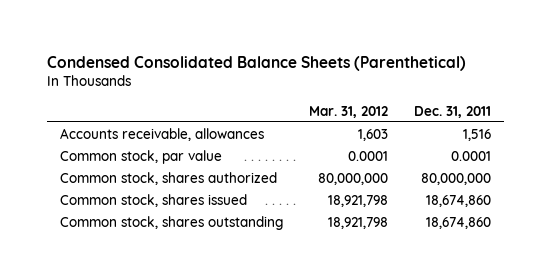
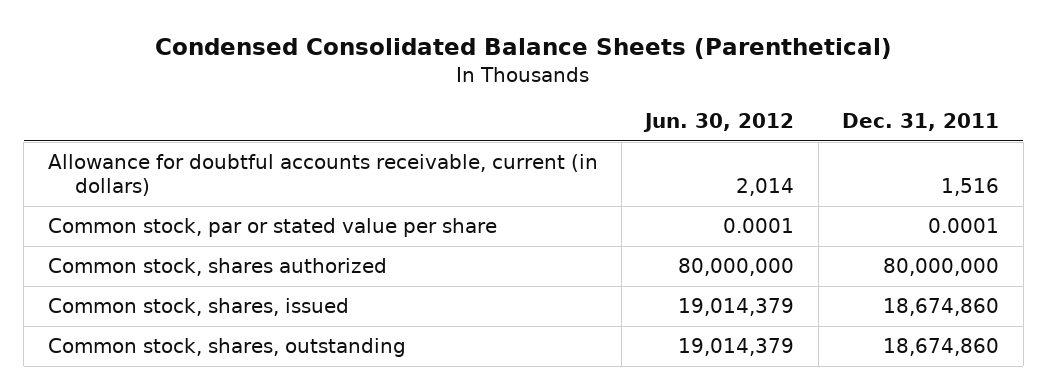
[308,105,388,118] Mar. 31, 2012 -> none
none -> [643,113,795,133] Jun. 30, 2012
[60,127,265,141] Accounts receivable, allowances -> [47,154,598,197] Allowance for doubtful accounts receivable, current (in dollars)
[60,149,223,164] Common stock, par value -> [47,218,497,238] Common stock, par or stated value per share
[60,193,248,207] Common stock, shares issued -> [47,298,349,317] Common stock, shares, issued
[60,215,284,230] Common stock, shares outstanding -> [47,338,406,358] Common stock, shares, outstanding

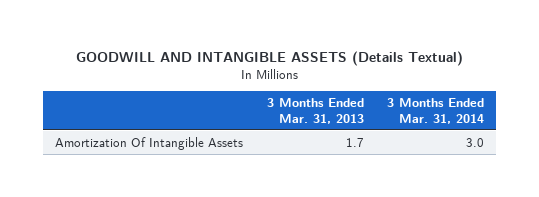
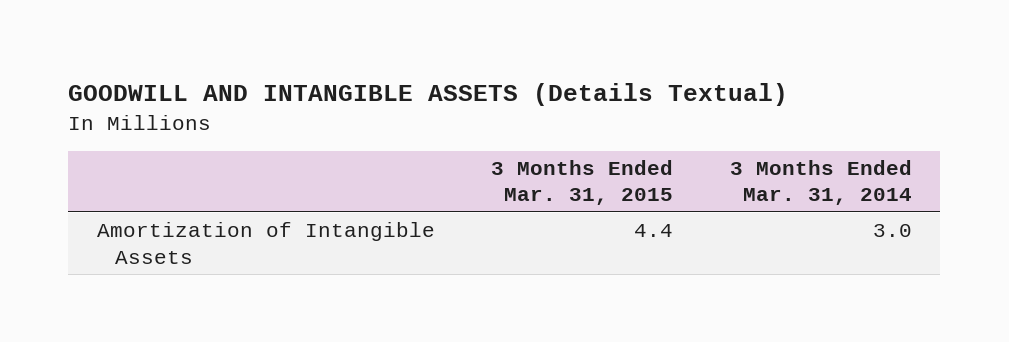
[266,98,364,124] 3 Months Ended Mar. 31, 2013 -> none
none -> [491,159,674,206] 3 Months Ended Mar. 31, 2015
[54,136,243,150] Amortization Of Intangible Assets -> [96,222,435,264] Amortization of Intangible Assets

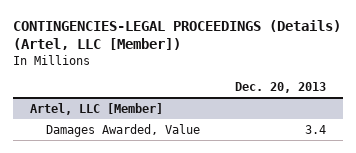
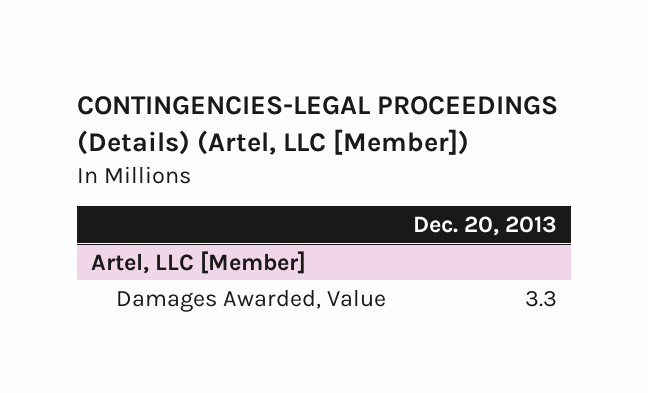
[304,124,326,134] 3.4 -> [525,290,558,307] 3.3

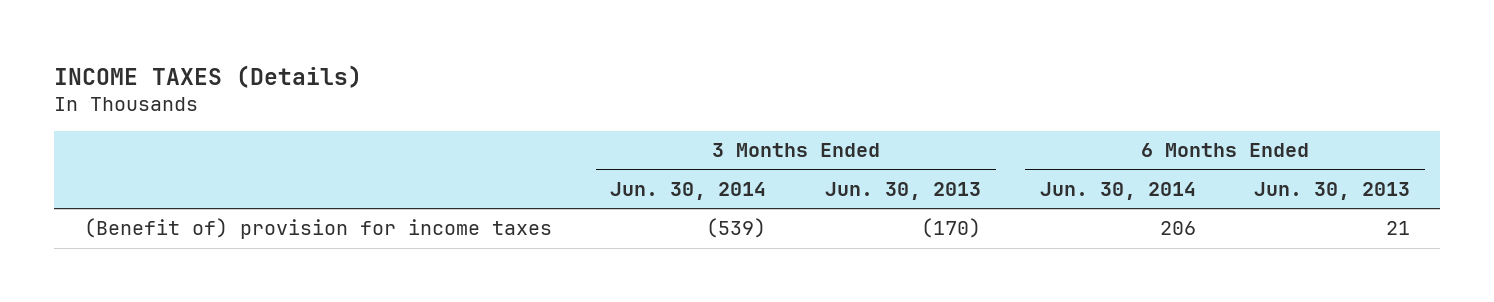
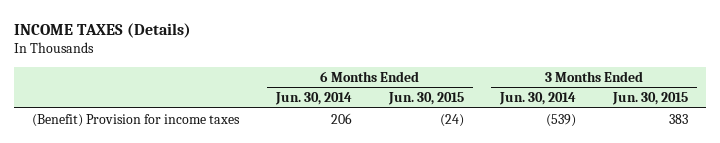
[824,182,981,201] Jun. 30, 2013 -> none
[1254,182,1411,201] Jun. 30, 2013 -> none
none -> [387,92,464,106] Jun. 30, 2015
none -> [612,92,689,106] Jun. 30, 2015
[83,218,552,240] (Benefit of) provision for income taxes -> [32,113,241,127] (Benefit) Provision for income taxes

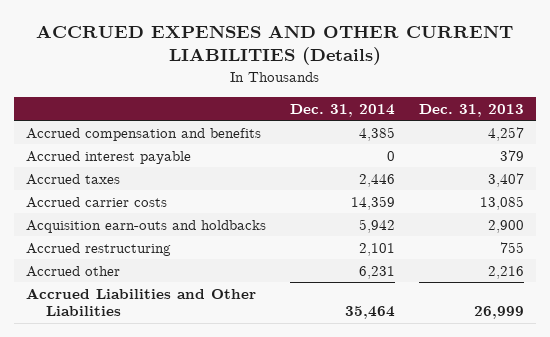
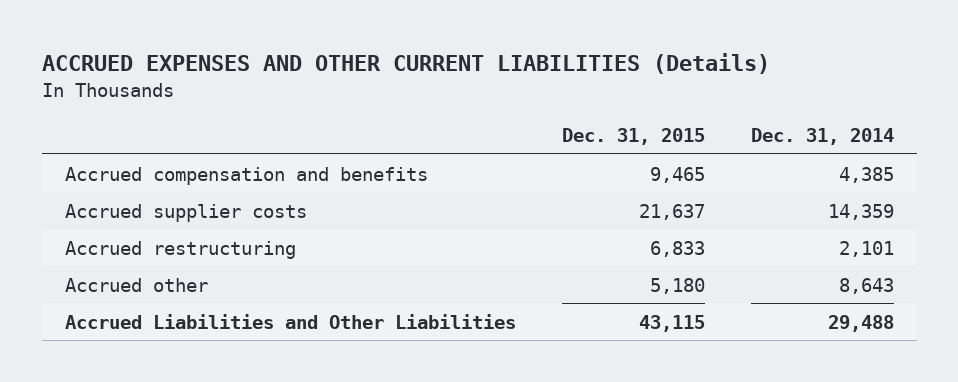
[419,103,525,117] Dec. 31, 2013 -> none
none -> [561,128,705,146] Dec. 31, 2015
[26,150,192,164] Accrued interest payable -> none
[26,173,121,185] Accrued taxes -> none
[26,219,267,233] Acquisition earn-outs and holdbacks -> none
[26,196,168,208] Accrued carrier costs -> [64,203,307,222] Accrued supplier costs
[359,265,396,279] 6,231 -> [838,277,894,294] 8,643
[345,306,396,320] 35,464 -> [827,314,894,332] 29,488

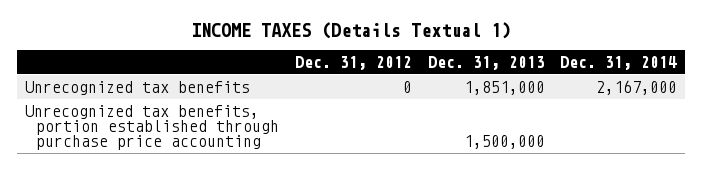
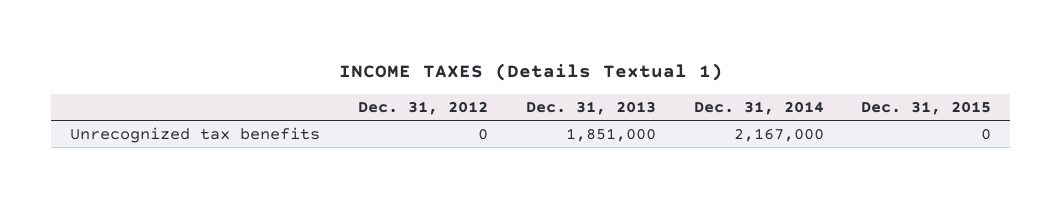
none -> [861,100,992,115] Dec. 31, 2015
[25,104,280,151] Unrecognized tax benefits, portion established through purchase price accounting -> none

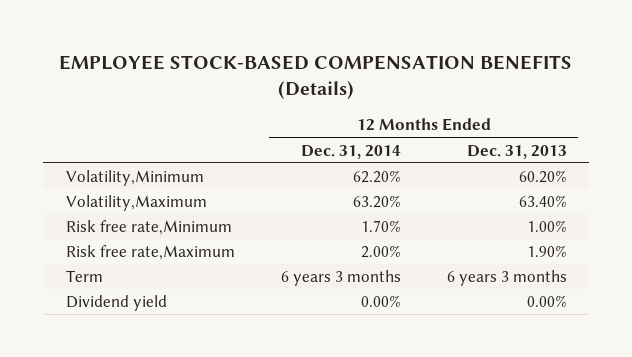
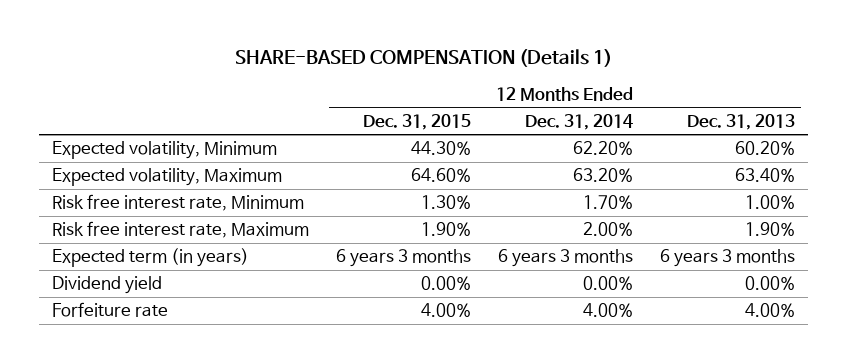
[59,55,573,100] EMPLOYEE STOCK-BASED COMPENSATION BENEFITS (Details) -> [235,49,613,68] SHARE-BASED COMPENSATION (Details 1)
none -> [363,113,472,130] Dec. 31, 2015
[65,170,204,187] Volatility,Minimum -> [52,141,278,160] Expected volatility, Minimum
[65,195,207,212] Volatility,Maximum -> [52,168,283,187] Expected volatility, Maximum
[65,220,232,236] Risk free rate,Minimum -> [52,194,305,212] Risk free interest rate, Minimum
[65,245,235,261] Risk free rate,Maximum -> [52,221,310,239] Risk free interest rate, Maximum
[65,270,103,283] Term -> [52,248,250,268] Expected term (in years)
none -> [52,302,169,318] Forfeiture rate

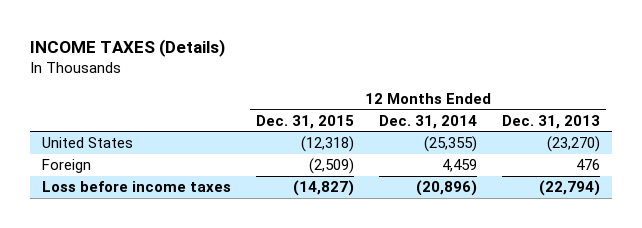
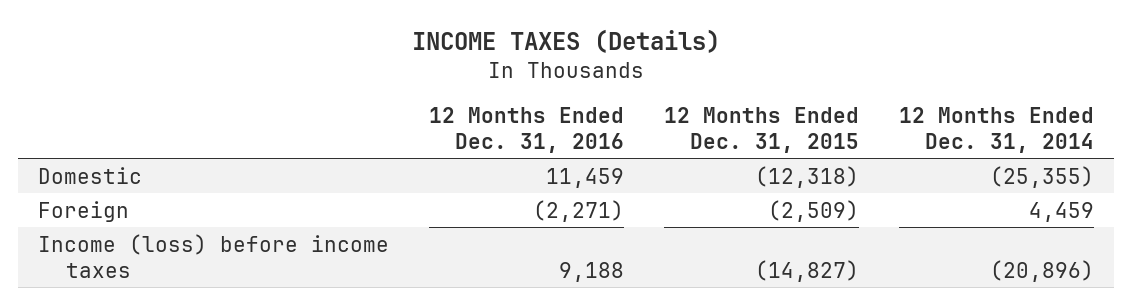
[501,114,600,129] Dec. 31, 2013 -> none
none -> [429,106,625,153] 12 Months Ended Dec. 31, 2016
[42,137,134,149] United States -> [38,166,143,184] Domestic
[42,181,232,193] Loss before income taxes -> [38,233,390,278] Income (loss) before income taxes

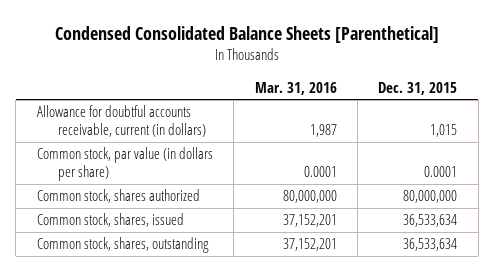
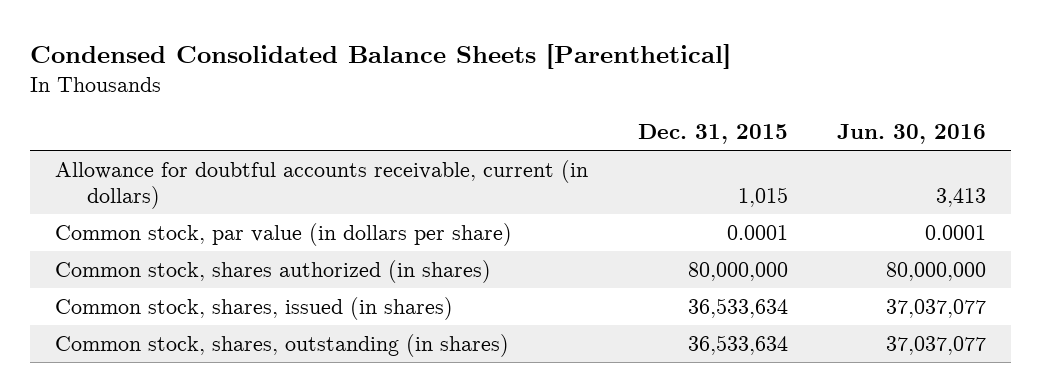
[254,81,337,95] Mar. 31, 2016 -> none
none -> [837,124,987,145] Jun. 30, 2016
[36,189,200,204] Common stock, shares authorized -> [54,259,491,283] Common stock, shares authorized (in shares)
[36,213,184,228] Common stock, shares, issued -> [54,296,453,320] Common stock, shares, issued (in shares)
[36,237,209,254] Common stock, shares, outstanding -> [54,333,509,357] Common stock, shares, outstanding (in shares)

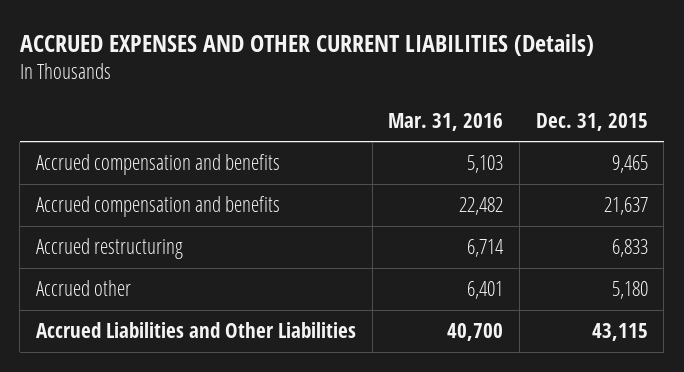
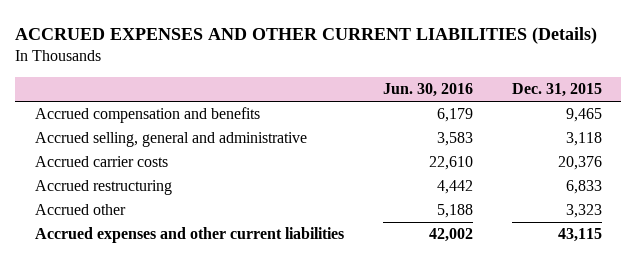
[388,112,504,131] Mar. 31, 2016 -> none
none -> [382,83,473,98] Jun. 30, 2016
[36,196,281,218] Accrued compensation and benefits -> none
none -> [34,132,307,148] Accrued selling, general and administrative
none -> [34,156,168,168] Accrued carrier costs
[611,281,648,300] 5,180 -> [565,204,602,219] 3,323
[36,322,357,339] Accrued Liabilities and Other Liabilities -> [34,227,344,244] Accrued expenses and other current liabilities

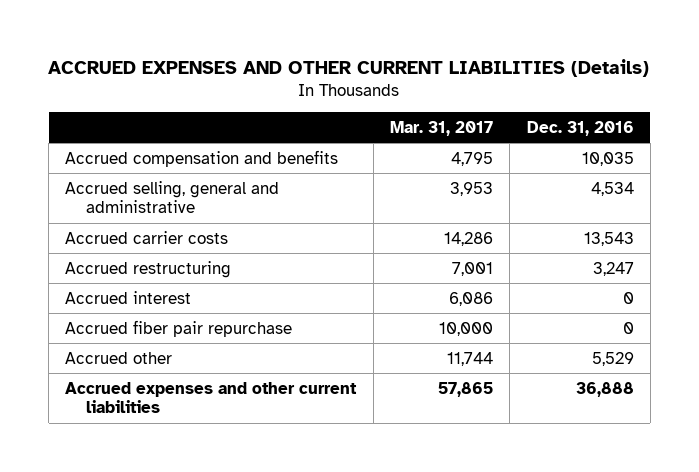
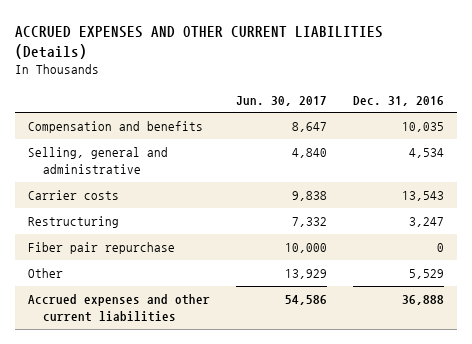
[389,120,493,136] Mar. 31, 2017 -> none
none -> [236,95,328,106] Jun. 30, 2017
[65,290,192,304] Accrued interest -> none
[65,149,339,167] Accrued compensation and benefits -> [28,121,204,134] Compensation and benefits
[65,180,280,214] Accrued selling, general and administrative -> [28,147,169,174] Selling, general and administrative
[65,230,229,244] Accrued carrier costs -> [28,190,120,201] Carrier costs
[65,260,232,278] Accrued restructuring -> [28,216,120,229] Restructuring
[65,319,293,337] Accrued fiber pair repurchase -> [28,242,176,255] Fiber pair repurchase
[65,351,173,364] Accrued other -> [28,268,64,279] Other

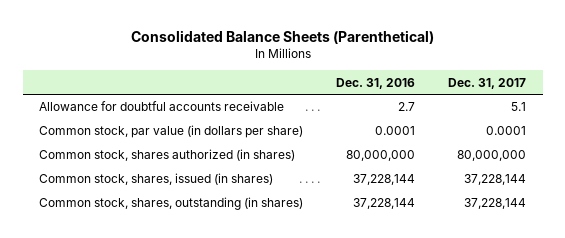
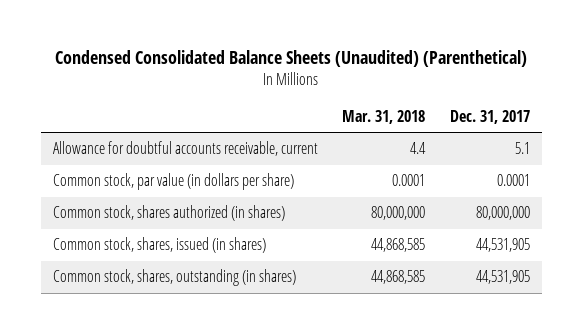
[130,29,434,44] Consolidated Balance Sheets (Parenthetical) -> [55,50,528,68] Condensed Consolidated Balance Sheets (Unaudited) (Parenthetical)
[336,77,416,89] Dec. 31, 2016 -> none
none -> [342,109,426,124] Mar. 31, 2018
[39,101,285,112] Allowance for doubtful accounts receivable -> [52,141,318,157] Allowance for doubtful accounts receivable, current
[464,174,527,186] 37,228,144 -> [475,238,530,253] 44,531,905
[464,198,527,210] 37,228,144 -> [475,270,530,285] 44,531,905

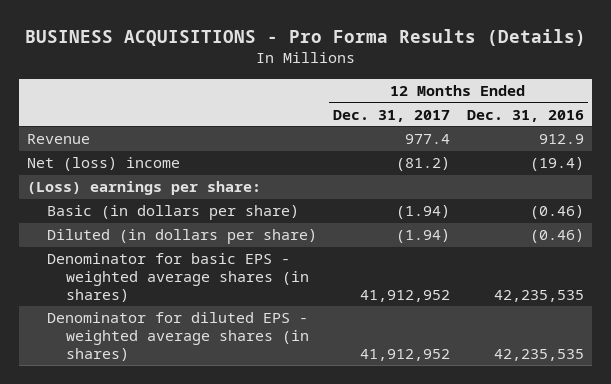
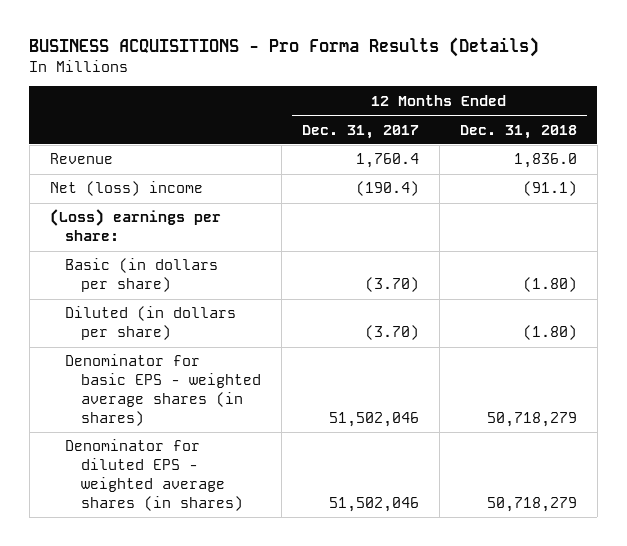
[466,109,584,122] Dec. 31, 2016 -> none
none -> [459,124,577,139] Dec. 31, 2018
[405,134,451,145] 977.4 -> [355,153,419,169] 1,760.4
[396,157,451,172] (81.2) -> [355,181,419,197] (190.4)
[396,205,451,220] (1.94) -> [364,277,419,293] (3.70)
[396,229,451,244] (1.94) -> [364,325,419,341] (3.70)
[360,289,451,302] 41,912,952 -> [328,412,419,428] 51,502,046
[360,348,451,361] 41,912,952 -> [328,497,419,513] 51,502,046

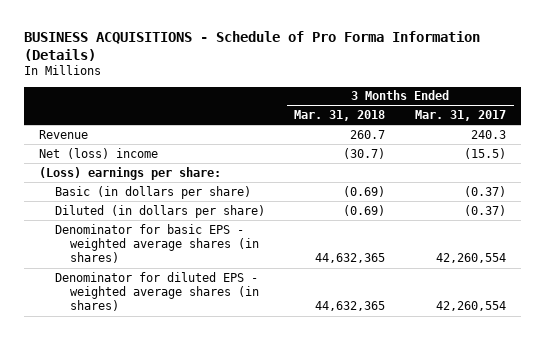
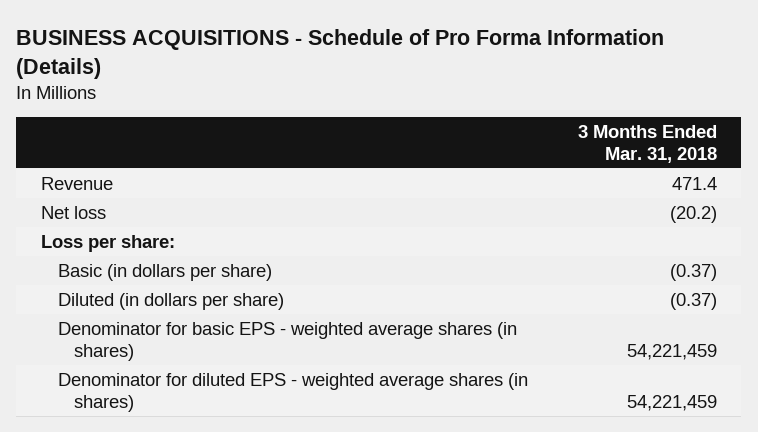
[415,110,507,122] Mar. 31, 2017 -> none
[350,129,386,139] 260.7 -> [671,176,717,190] 471.4
[38,147,158,159] Net (loss) income -> [41,205,107,219] Net loss
[343,147,386,159] (30.7) -> [669,205,717,223] (20.2)
[38,166,221,180] (Loss) earnings per share: -> [41,234,176,252] Loss per share:
[343,185,386,197] (0.69) -> [669,263,717,281] (0.37)
[343,204,386,216] (0.69) -> [669,292,717,310] (0.37)
[315,253,386,264] 44,632,365 -> [626,343,717,360] 54,221,459
[315,301,386,312] 44,632,365 -> [626,394,717,411] 54,221,459

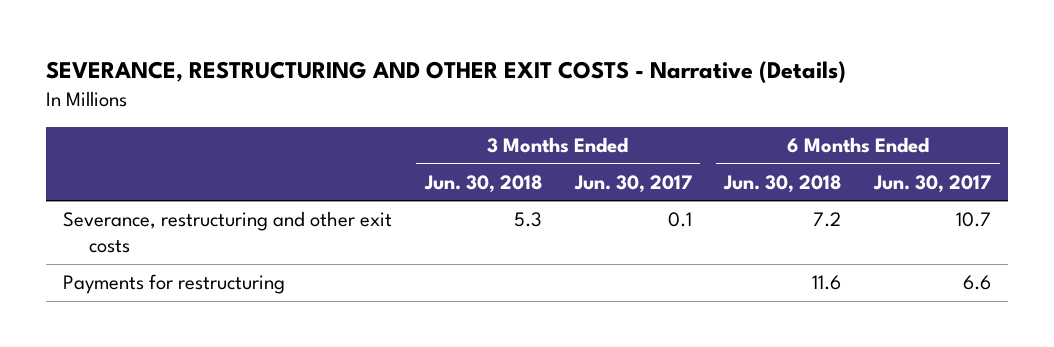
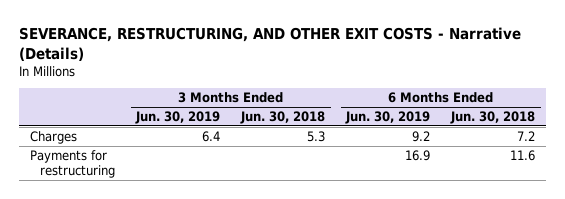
[46,61,847,84] SEVERANCE, RESTRUCTURING AND OTHER EXIT COSTS - Narrative (Details) -> [19,27,522,61] SEVERANCE, RESTRUCTURING, AND OTHER EXIT COSTS - Narrative (Details)
[573,174,692,193] Jun. 30, 2017 -> none
[873,174,992,193] Jun. 30, 2017 -> none
none -> [135,111,221,125] Jun. 30, 2019
none -> [345,111,431,125] Jun. 30, 2019
[62,211,392,254] Severance, restructuring and other exit costs -> [29,130,77,144] Charges

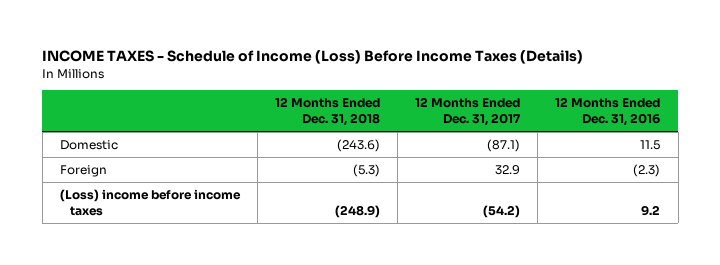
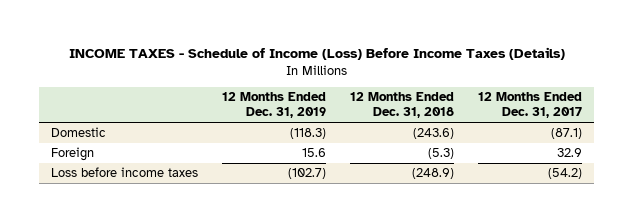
[555,97,661,127] 12 Months Ended Dec. 31, 2016 -> none
none -> [222,92,327,119] 12 Months Ended Dec. 31, 2019
[59,189,241,216] (Loss) income before income taxes -> [51,167,199,178] Loss before income taxes

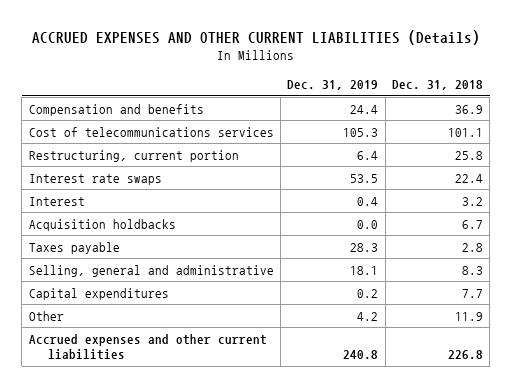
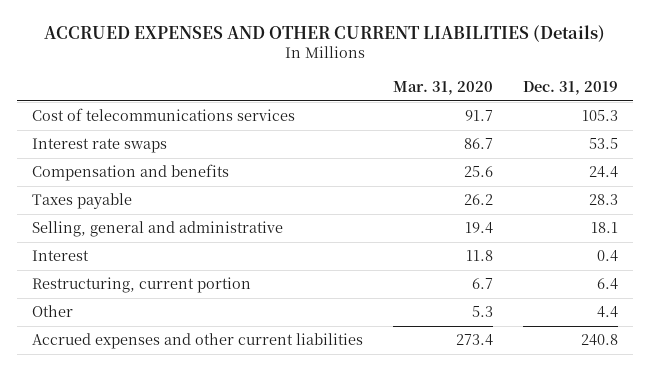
[392,80,484,91] Dec. 31, 2018 -> none
none -> [393,80,494,95] Mar. 31, 2020
[28,218,176,231] Acquisition holdbacks -> none
[28,103,204,116] Compensation and benefits -> [31,164,229,182] Compensation and benefits
[28,287,169,300] Capital expenditures -> none
[28,196,85,206] Interest -> [31,250,89,262] Interest
[28,149,239,162] Restructuring, current portion -> [31,277,251,294] Restructuring, current portion
[357,311,379,321] 4.2 -> [597,306,619,319] 4.4

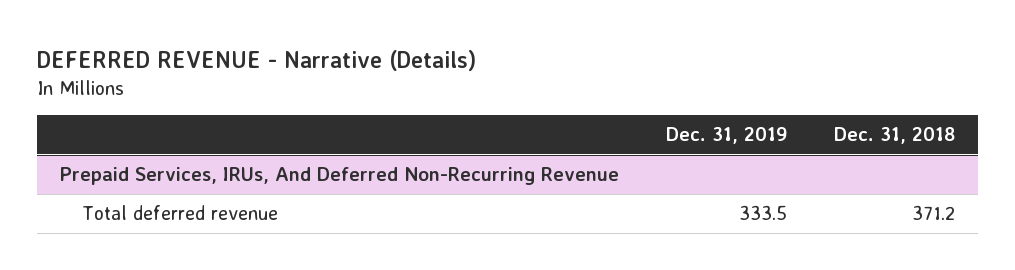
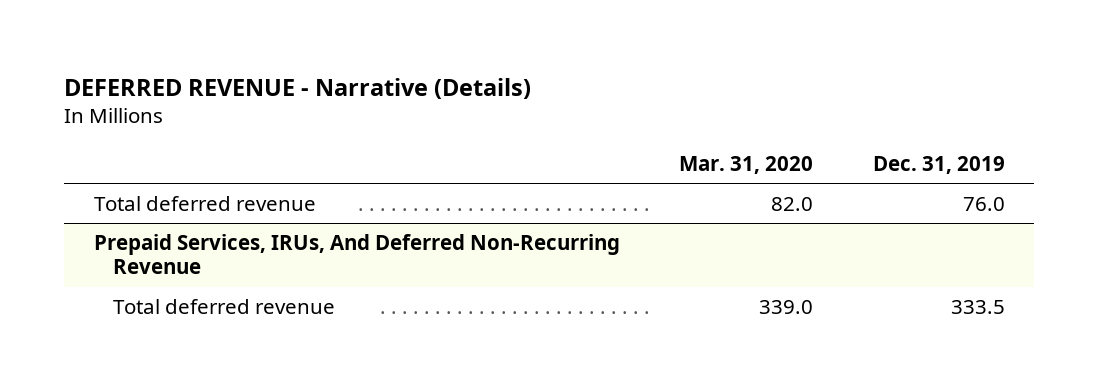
[833,126,955,144] Dec. 31, 2018 -> none
none -> [679,155,814,174] Mar. 31, 2020
none -> [94,195,317,211] Total deferred revenue

